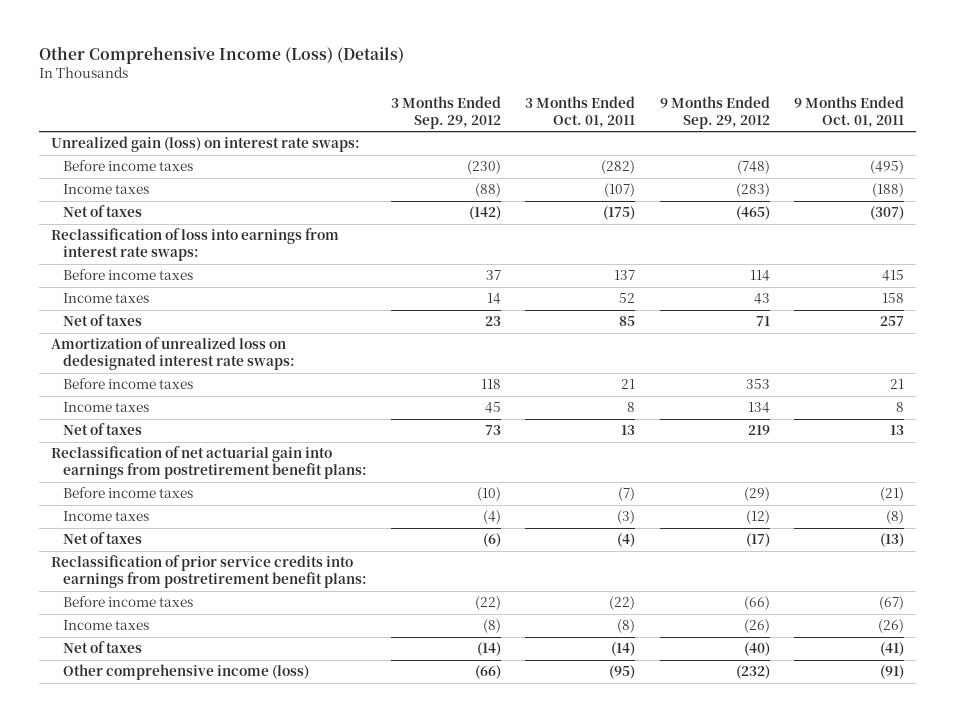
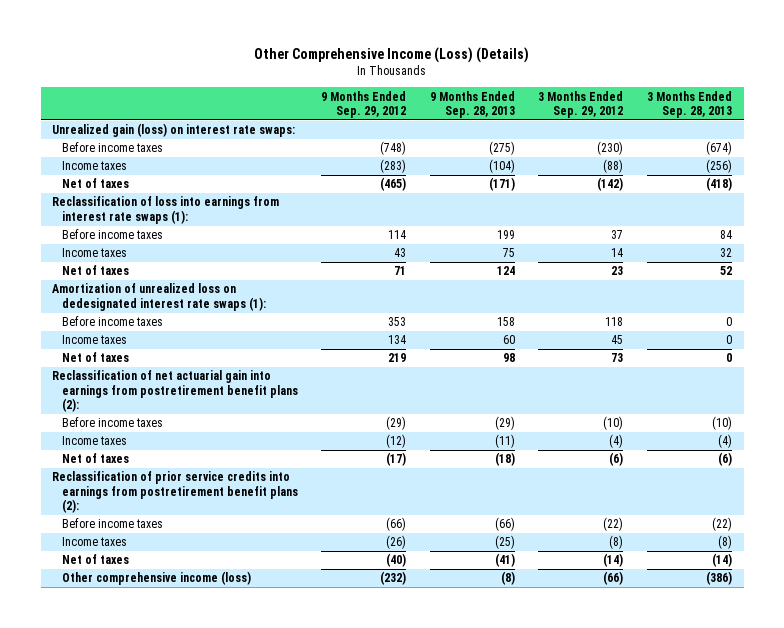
[525,95,636,128] 3 Months Ended Oct. 01, 2011 -> none
[793,95,904,128] 9 Months Ended Oct. 01, 2011 -> none
none -> [429,90,515,119] 9 Months Ended Sep. 28, 2013
none -> [646,90,732,119] 3 Months Ended Sep. 28, 2013
[50,228,339,262] Reclassification of loss into earnings from interest rate swaps: -> [52,196,280,224] Reclassification of loss into earnings from interest rate swaps (1):
[50,337,295,371] Amortization of unrealized loss on dedesignated interest rate swaps: -> [52,283,266,311] Amortization of unrealized loss on dedesignated interest rate swaps (1):
[50,446,367,480] Reclassification of net actuarial gain into earnings from postretirement benefit plans: -> [52,370,298,413] Reclassification of net actuarial gain into earnings from postretirement benefit plans (2):
[50,555,367,589] Reclassification of prior service credits into earnings from postretirement benefit plans: -> [52,471,298,514] Reclassification of prior service credits into earnings from postretirement benefit plans (2):

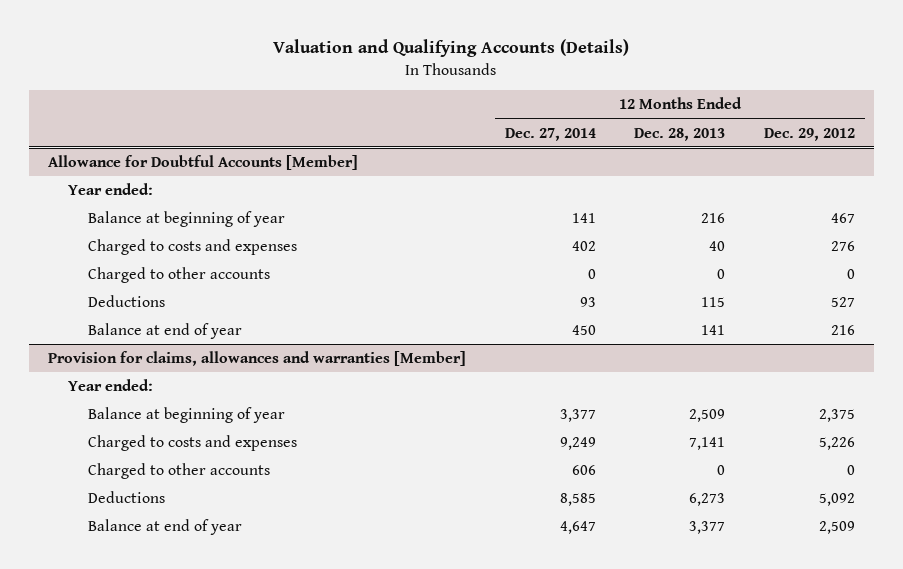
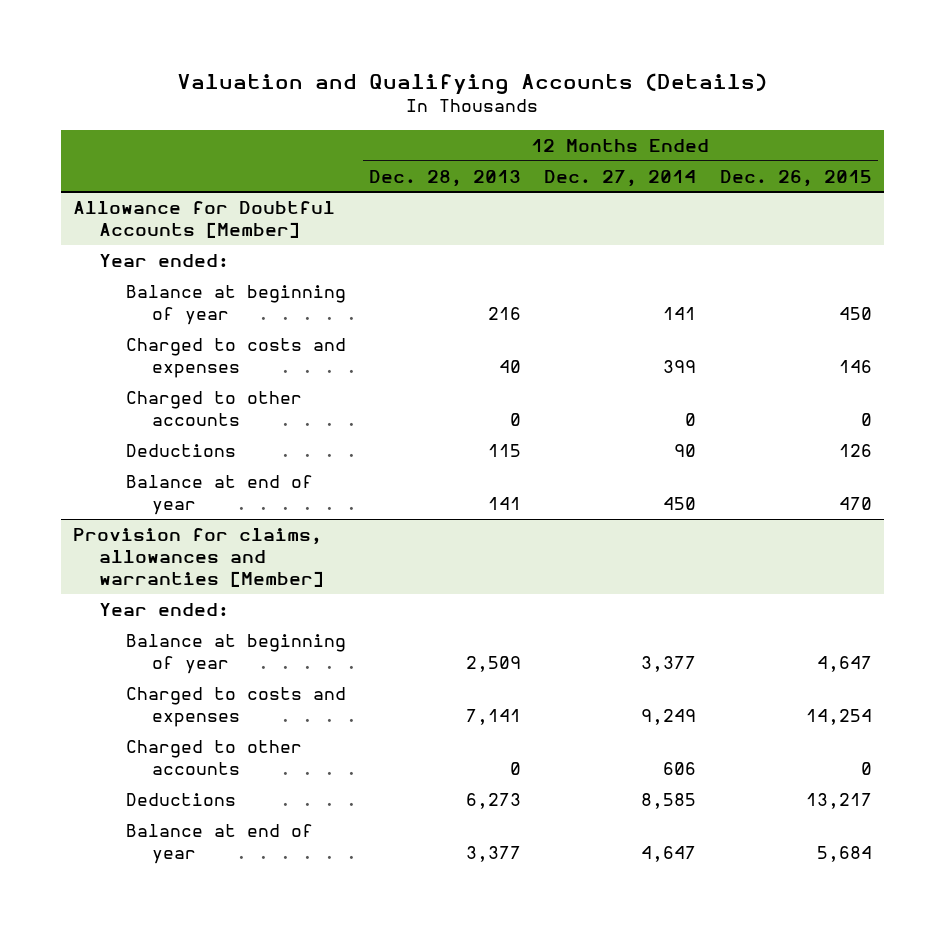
[763,127,855,141] Dec. 29, 2012 -> none
none -> [719,169,872,187] Dec. 26, 2015
[571,241,596,252] 402 -> [663,360,697,374] 399
[579,297,596,308] 93 -> [674,444,697,458] 90

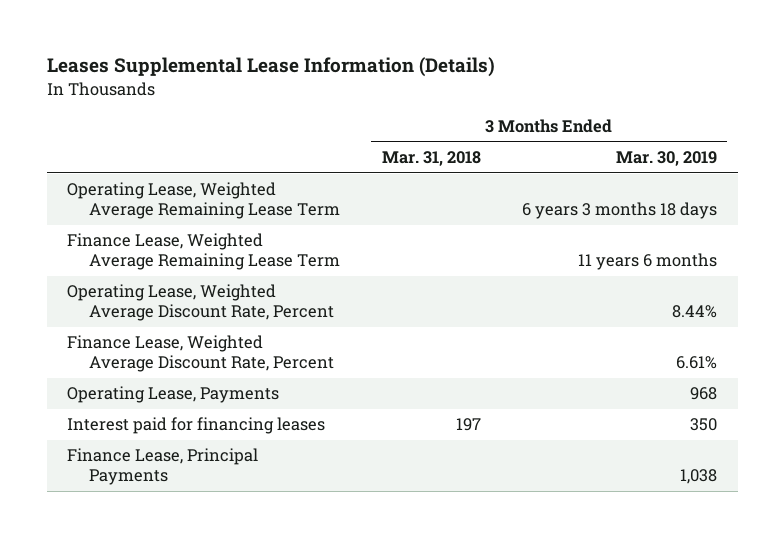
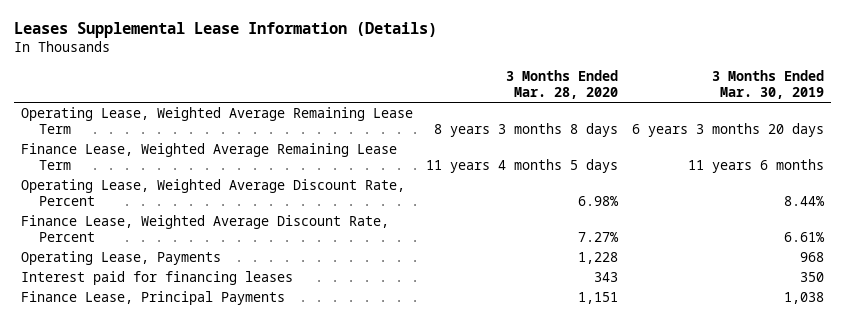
[381,151,481,167] Mar. 31, 2018 -> none
none -> [506,69,619,99] 3 Months Ended Mar. 28, 2020
[521,202,717,220] 6 years 3 months 18 days -> [631,122,824,137] 6 years 3 months 20 days

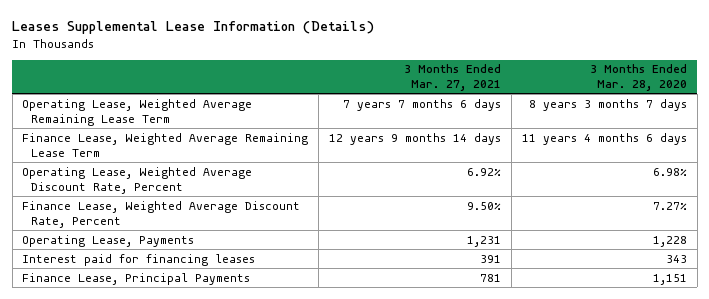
[711,69,824,99] 3 Months Ended Mar. 30, 2019 -> none
none -> [404,64,502,92] 3 Months Ended Mar. 27, 2021
[434,122,619,137] 8 years 3 months 8 days -> [528,98,687,111] 8 years 3 months 7 days
[426,158,619,173] 11 years 4 months 5 days -> [521,132,687,145] 11 years 4 months 6 days

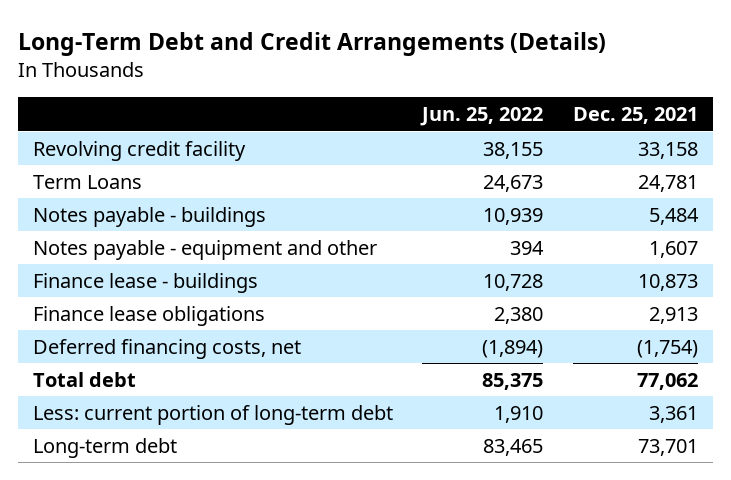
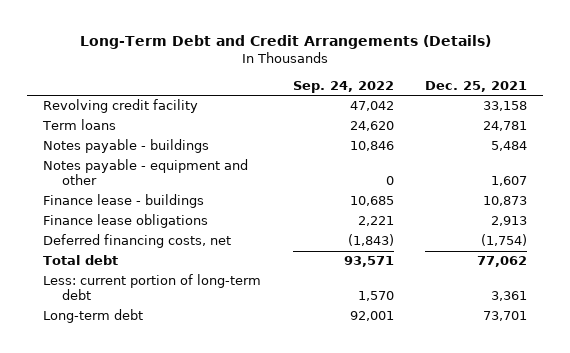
[420,107,544,127] Jun. 25, 2022 -> none
none -> [292,80,394,93] Sep. 24, 2022
[33,174,143,189] Term Loans -> [42,119,117,131] Term loans

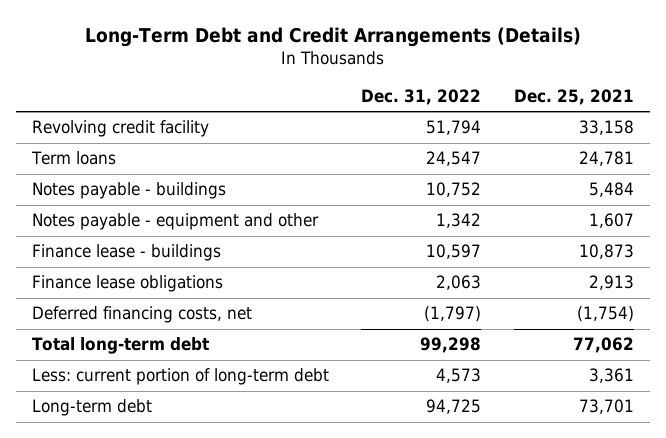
[292,80,394,93] Sep. 24, 2022 -> none
none -> [361,88,482,105] Dec. 31, 2022
[43,255,119,266] Total debt -> [32,337,210,355] Total long-term debt

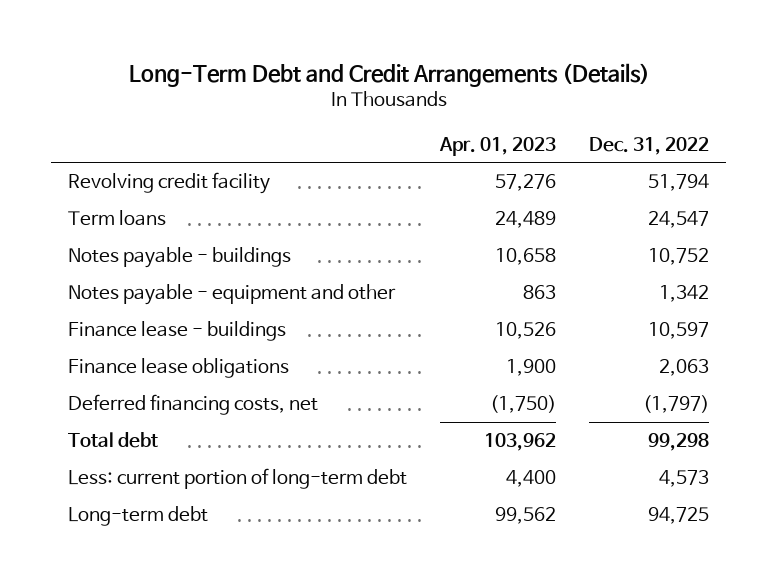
[513,88,634,105] Dec. 25, 2021 -> none
none -> [439,136,557,156] Apr. 01, 2023
[32,337,210,355] Total long-term debt -> [67,432,158,449] Total debt

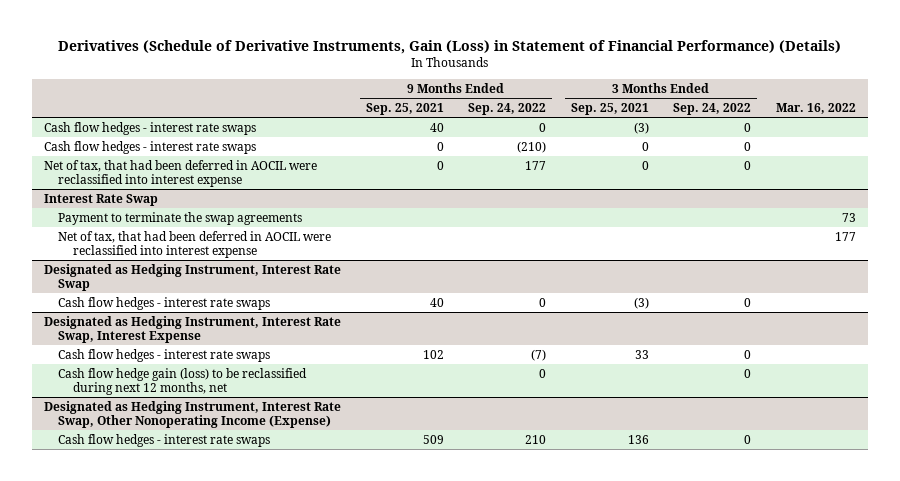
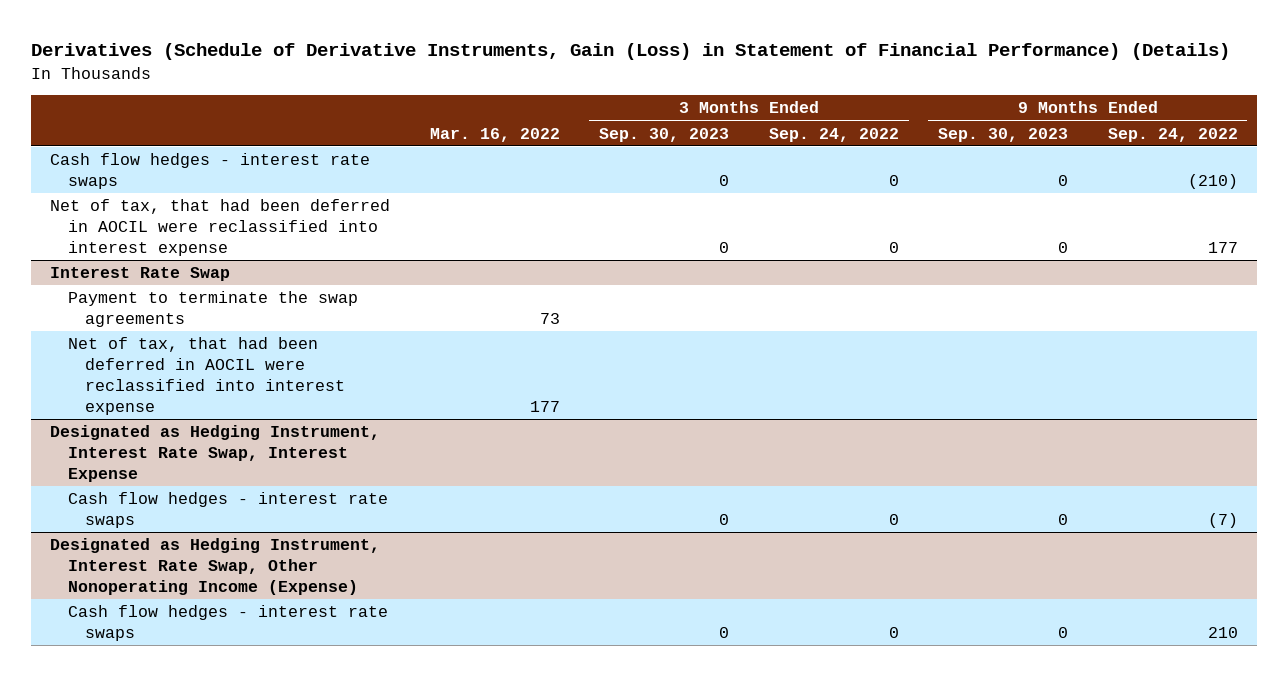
[365,103,444,116] Sep. 25, 2021 -> none
[570,103,649,116] Sep. 25, 2021 -> none
none -> [599,127,730,142] Sep. 30, 2023
none -> [938,127,1069,142] Sep. 30, 2023
[44,121,257,135] Cash flow hedges - interest rate swaps -> none
[44,263,342,292] Designated as Hedging Instrument, Interest Rate Swap -> none
[58,296,271,310] Cash flow hedges - interest rate swaps -> none
[58,367,308,396] Cash flow hedge gain (loss) to be reclassified during next 12 months, net -> none

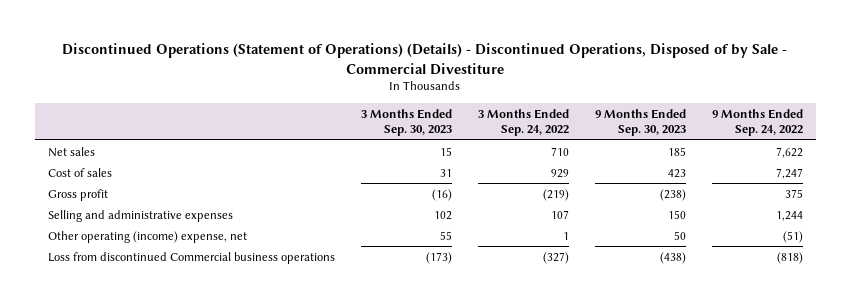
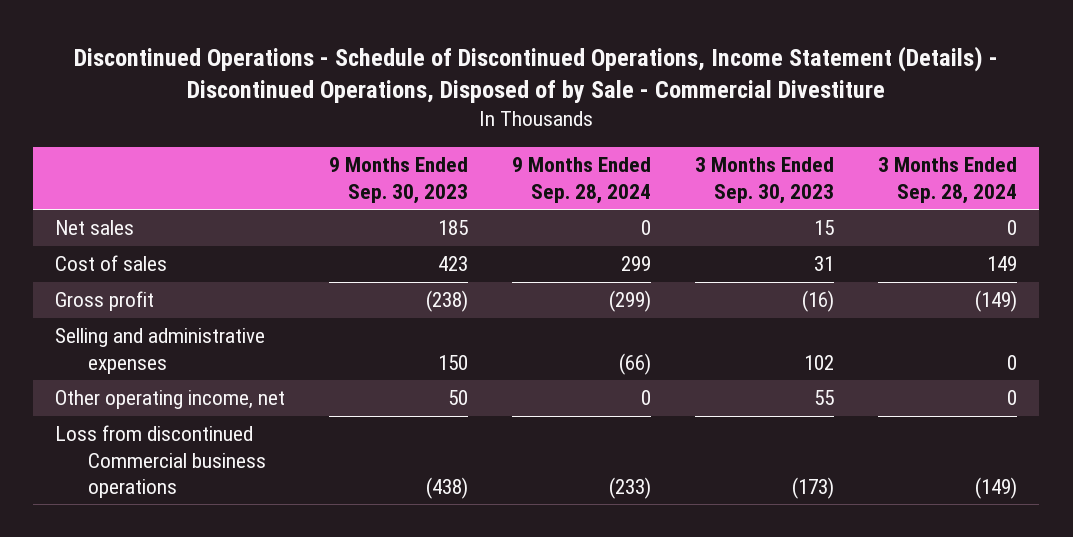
[62,43,788,75] Discontinued Operations (Statement of Operations) (Details) - Discontinued Operations, Disposed of by Sale - Commercial Divestiture -> [74,45,999,104] Discontinued Operations - Schedule of Discontinued Operations, Income Statement (Details) - Discontinued Operations, Disposed of by Sale - Commercial Divestiture
[477,108,569,136] 3 Months Ended Sep. 24, 2022 -> none
[711,108,803,136] 9 Months Ended Sep. 24, 2022 -> none
none -> [512,157,652,204] 9 Months Ended Sep. 28, 2024
none -> [878,157,1018,204] 3 Months Ended Sep. 28, 2024
[48,230,248,243] Other operating (income) expense, net -> [55,390,286,410] Other operating income, net

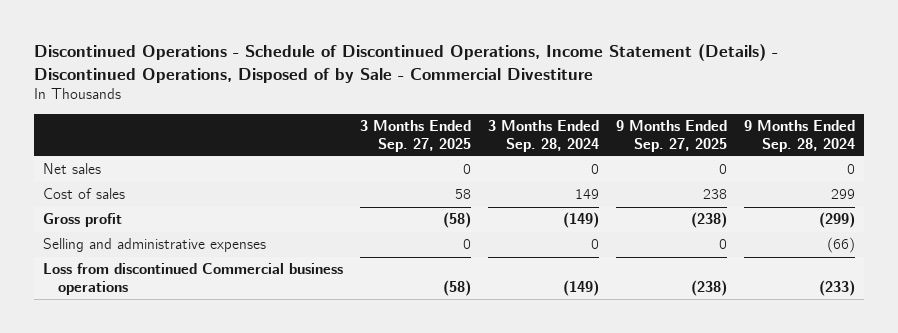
[329,157,469,204] 9 Months Ended Sep. 30, 2023 -> none
[695,157,835,204] 3 Months Ended Sep. 30, 2023 -> none
none -> [360,120,472,152] 3 Months Ended Sep. 27, 2025
none -> [616,120,728,152] 9 Months Ended Sep. 27, 2025
[55,390,286,410] Other operating income, net -> none

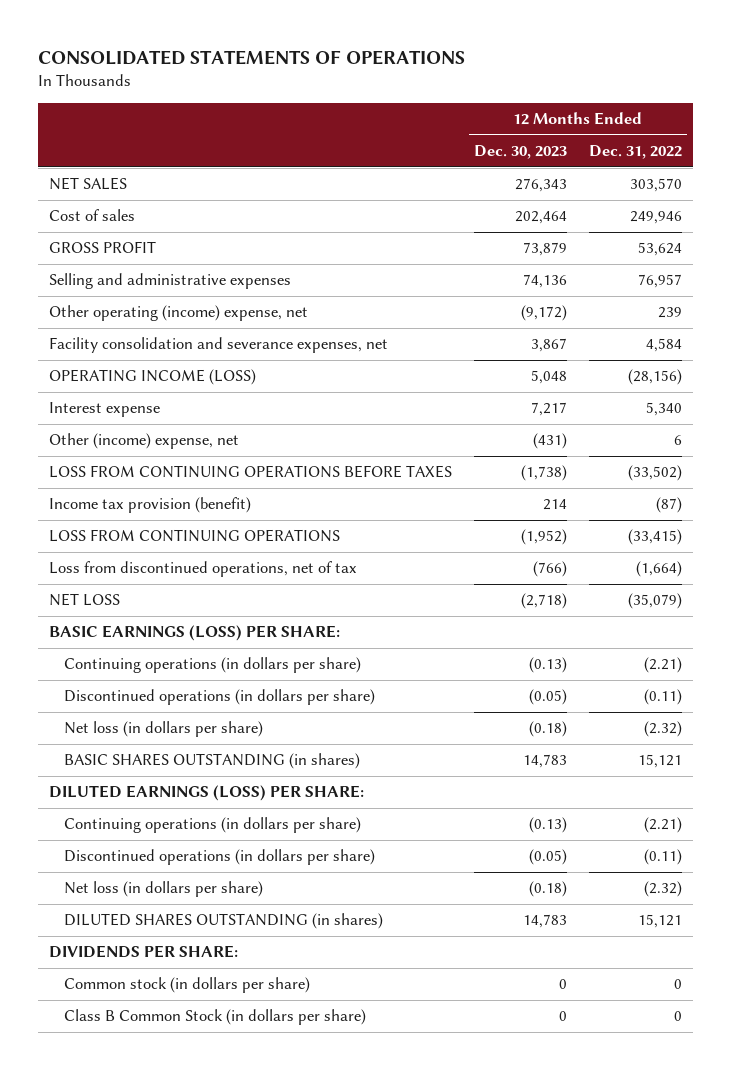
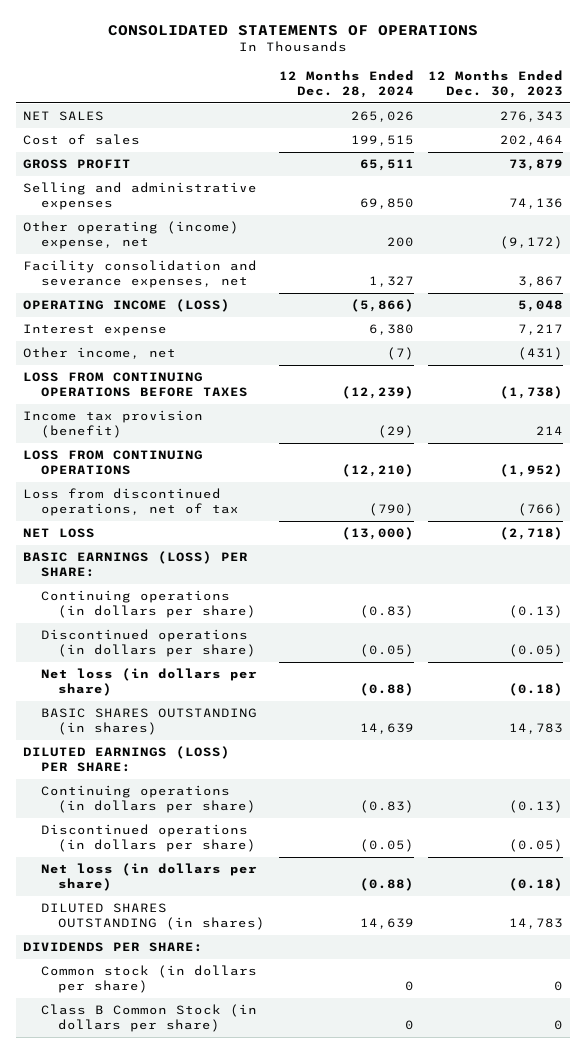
[589,145,683,160] Dec. 31, 2022 -> none
none -> [278,69,414,98] 12 Months Ended Dec. 28, 2024
[49,433,240,450] Other (income) expense, net -> [23,347,177,360] Other income, net

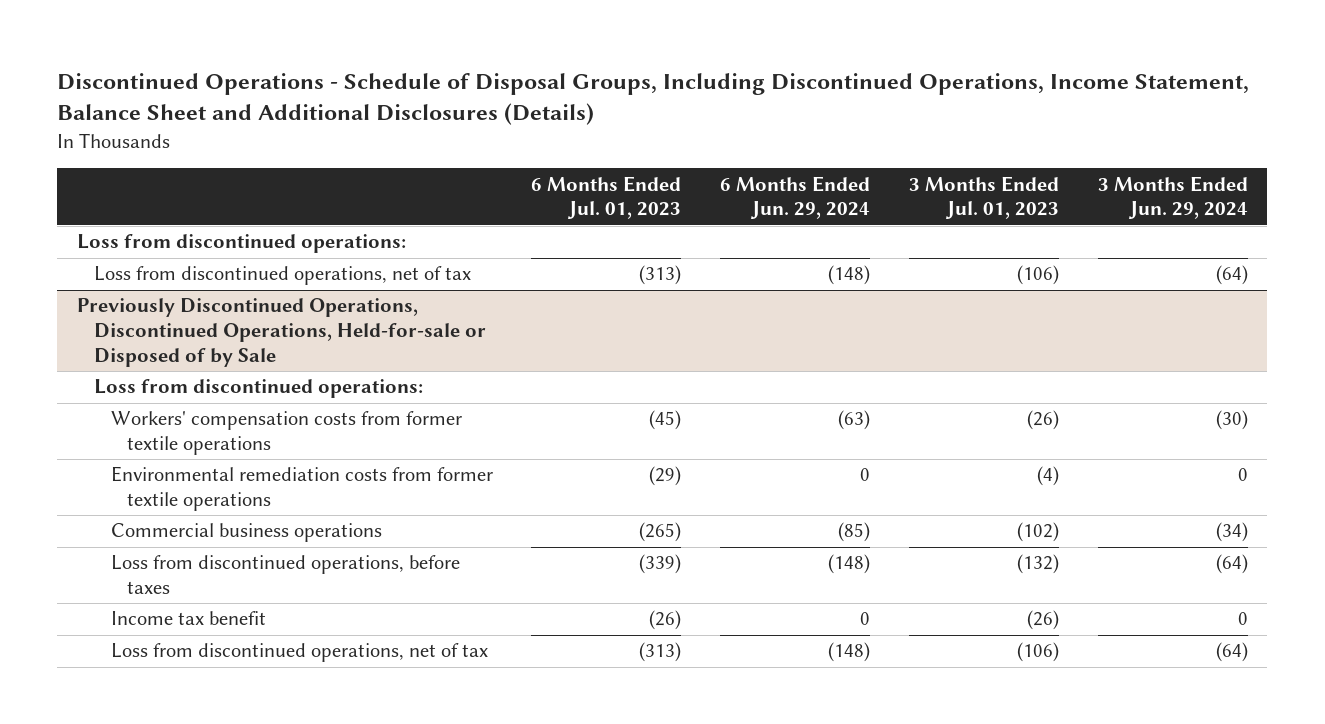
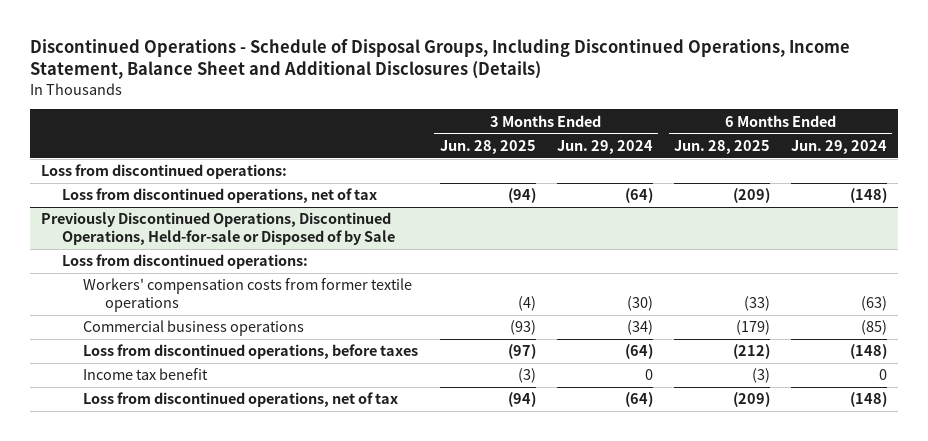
[531,175,682,220] 6 Months Ended Jul. 01, 2023 -> none
[909,175,1060,220] 3 Months Ended Jul. 01, 2023 -> none
none -> [439,139,536,154] Jun. 28, 2025
none -> [673,139,770,154] Jun. 28, 2025
[110,466,493,512] Environmental remediation costs from former textile operations -> none

